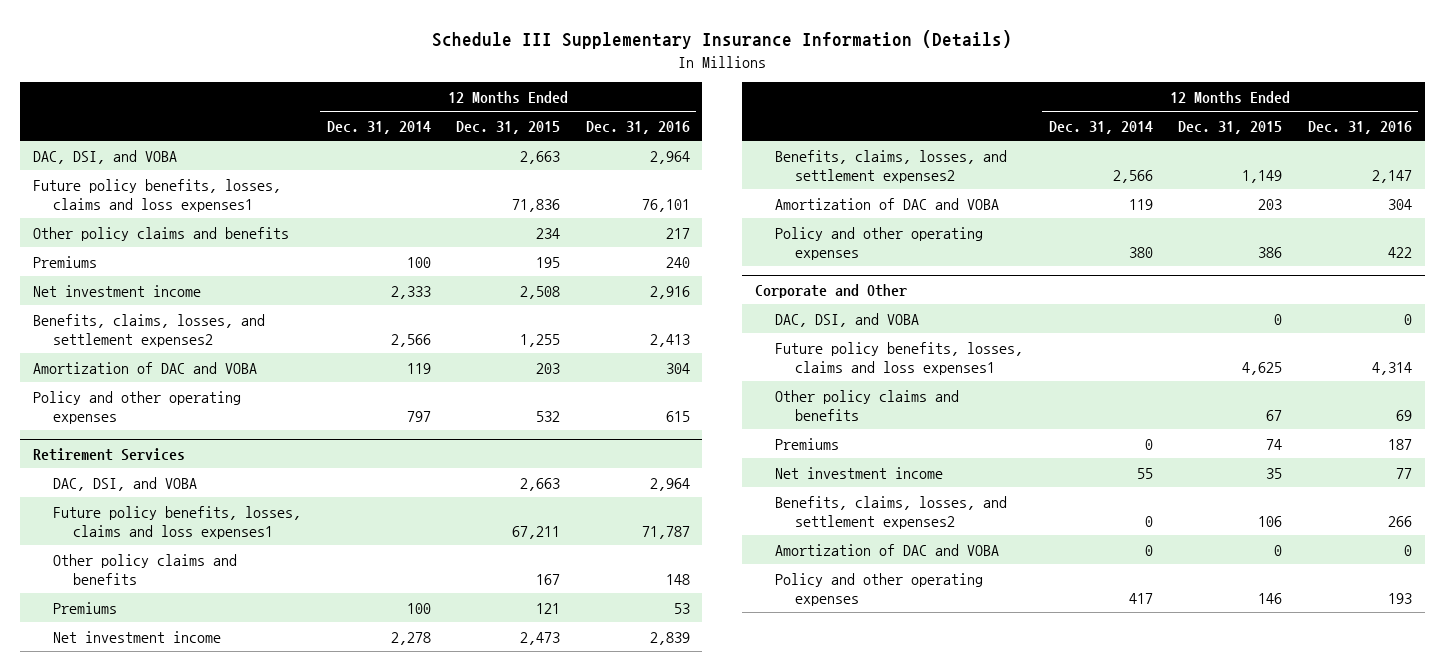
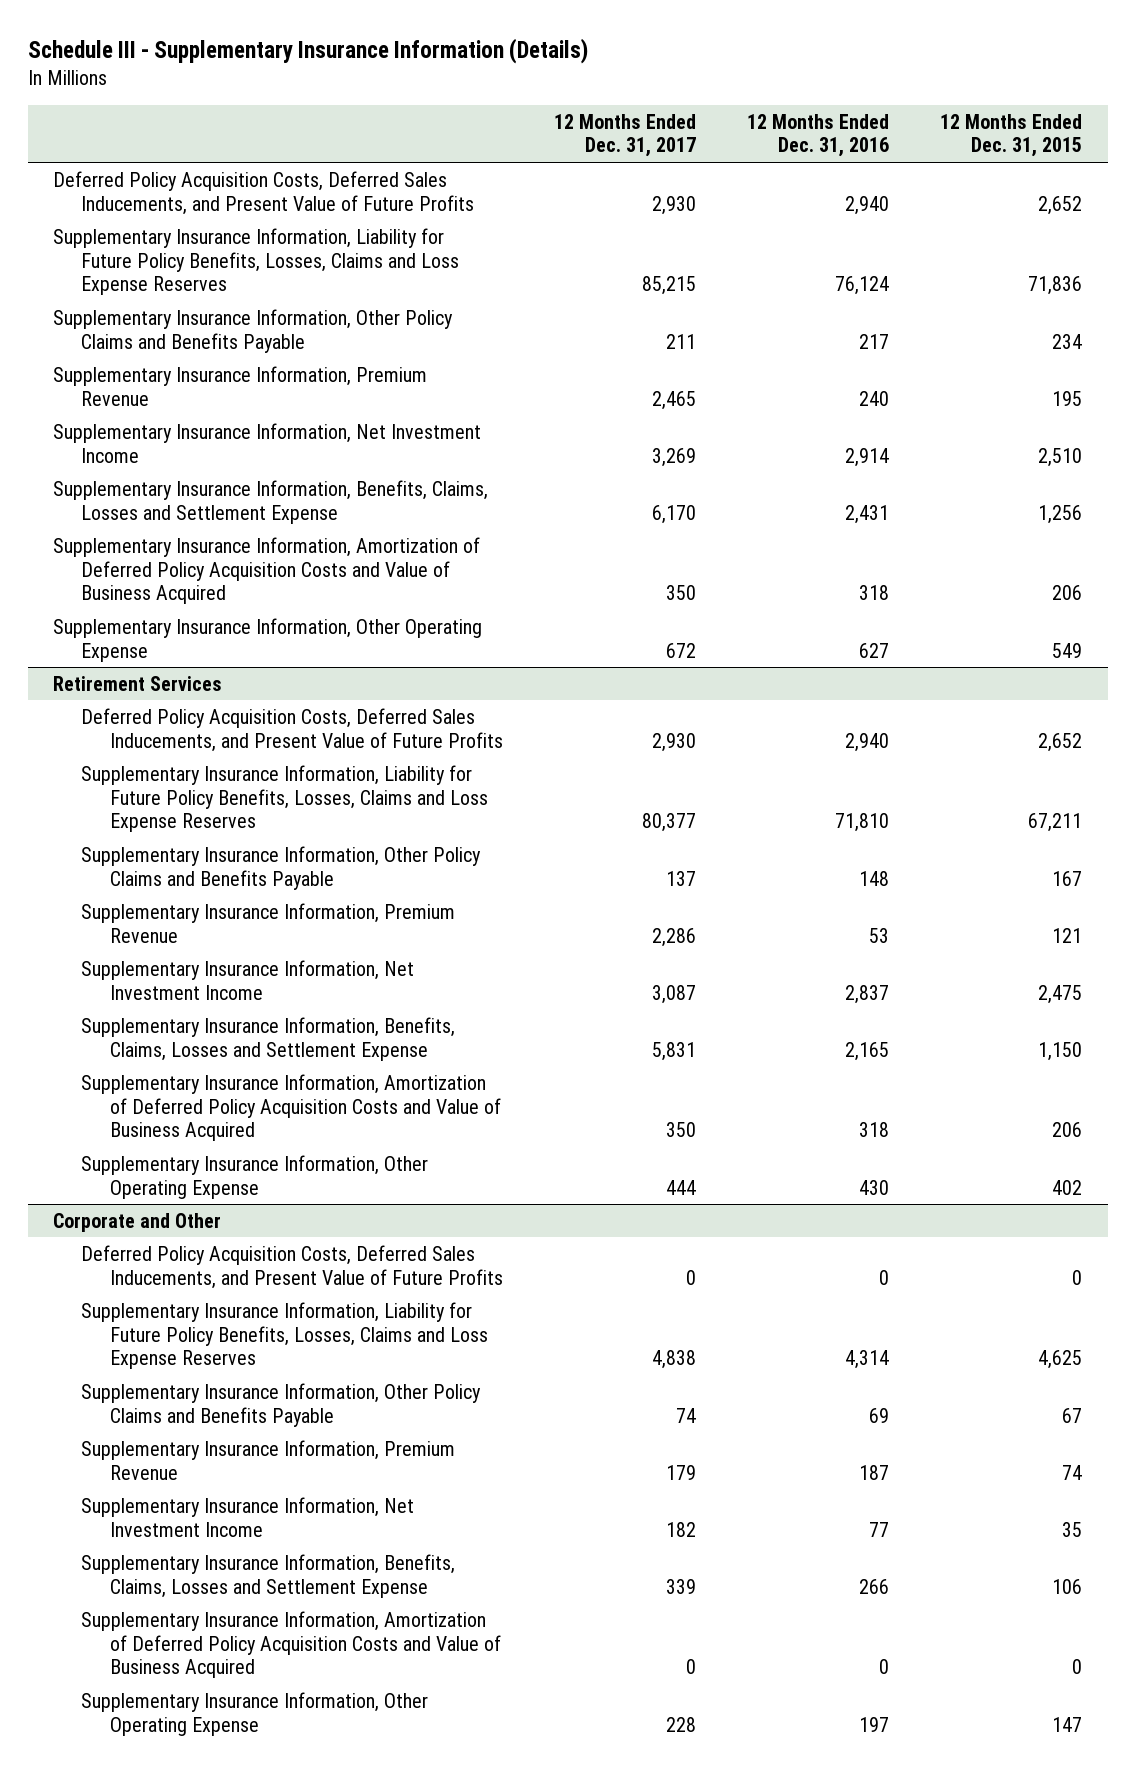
[432,30,1013,50] Schedule III Supplementary Insurance Information (Details) -> [27,38,588,65] Schedule III - Supplementary Insurance Information (Details)
[326,120,431,134] Dec. 31, 2014 -> none
none -> [553,113,696,158] 12 Months Ended Dec. 31, 2017
[33,149,178,164] DAC, DSI, and VOBA -> none
none -> [53,170,475,215] Deferred Policy Acquisition Costs, Deferred Sales Inducements, and Present Value of Future Profits
[33,178,282,212] Future policy benefits, losses, claims and loss expenses1 -> [53,227,460,296] Supplementary Insurance Information, Liability for Future Policy Benefits, Losses, Claims and Loss Expense Reserves
[641,198,690,212] 76,101 -> [834,276,889,296] 76,124
[33,226,290,241] Other policy claims and benefits -> [53,308,454,353] Supplementary Insurance Information, Other Policy Claims and Benefits Payable
[33,255,98,268] Premiums -> [53,365,428,406] Supplementary Insurance Information, Premium Revenue
[33,284,202,297] Net investment income -> [53,422,482,463] Supplementary Insurance Information, Net Investment Income
[520,285,561,299] 2,508 -> [1038,447,1083,467] 2,510
[649,285,690,299] 2,916 -> [844,447,889,467] 2,914
[33,313,266,347] Benefits, claims, losses, and settlement expenses2 -> [53,479,489,524] Supplementary Insurance Information, Benefits, Claims, Losses and Settlement Expense
[520,333,561,347] 1,255 -> [1038,504,1083,524] 1,256
[649,333,690,347] 2,413 -> [844,504,889,524] 2,431
[33,361,258,374] Amortization of DAC and VOBA -> [53,536,481,605] Supplementary Insurance Information, Amortization of Deferred Policy Acquisition Costs and Value of Business Acquired
[536,362,561,374] 203 -> [1052,585,1083,601] 206
[665,362,690,374] 304 -> [858,585,889,601] 318
[33,390,242,424] Policy and other operating expenses -> [53,617,483,662] Supplementary Insurance Information, Other Operating Expense
[536,410,561,422] 532 -> [1052,642,1083,658] 549
[665,410,690,422] 615 -> [858,642,889,658] 627
[53,476,198,491] DAC, DSI, and VOBA -> none
none -> [81,707,503,752] Deferred Policy Acquisition Costs, Deferred Sales Inducements, and Present Value of Future Profits
[53,505,302,539] Future policy benefits, losses, claims and loss expenses1 -> [81,764,488,833] Supplementary Insurance Information, Liability for Future Policy Benefits, Losses, Claims and Loss Expense Reserves
[641,525,690,539] 71,787 -> [834,813,889,833] 71,810
[53,553,238,585] Other policy claims and benefits -> [81,845,482,890] Supplementary Insurance Information, Other Policy Claims and Benefits Payable
[53,601,118,614] Premiums -> [81,902,456,943] Supplementary Insurance Information, Premium Revenue
[53,630,222,643] Net investment income -> [81,959,415,1000] Supplementary Insurance Information, Net Investment Income
[520,631,561,645] 2,473 -> [1038,984,1083,1004] 2,475
[649,631,690,645] 2,839 -> [844,984,889,1004] 2,837
[775,149,1008,183] Benefits, claims, losses, and settlement expenses2 -> [81,1016,456,1061] Supplementary Insurance Information, Benefits, Claims, Losses and Settlement Expense
[1242,169,1283,183] 1,149 -> [1038,1041,1083,1061] 1,150
[1371,169,1412,183] 2,147 -> [844,1041,889,1061] 2,165
[775,197,1000,210] Amortization of DAC and VOBA -> [81,1073,501,1142] Supplementary Insurance Information, Amortization of Deferred Policy Acquisition Costs and Value of Business Acquired
[1258,198,1283,210] 203 -> [1052,1122,1083,1138] 206
[1387,198,1412,210] 304 -> [858,1122,889,1138] 318
[775,226,984,260] Policy and other operating expenses -> [81,1154,429,1199] Supplementary Insurance Information, Other Operating Expense
[1258,246,1283,258] 386 -> [1052,1179,1083,1195] 402
[1387,246,1412,258] 422 -> [858,1179,889,1195] 430
[775,312,920,327] DAC, DSI, and VOBA -> none
none -> [81,1244,503,1289] Deferred Policy Acquisition Costs, Deferred Sales Inducements, and Present Value of Future Profits
[775,341,1024,375] Future policy benefits, losses, claims and loss expenses1 -> [81,1301,488,1370] Supplementary Insurance Information, Liability for Future Policy Benefits, Losses, Claims and Loss Expense Reserves
[775,389,960,421] Other policy claims and benefits -> [81,1382,482,1427] Supplementary Insurance Information, Other Policy Claims and Benefits Payable
[775,437,840,450] Premiums -> [81,1439,456,1480] Supplementary Insurance Information, Premium Revenue
[775,466,944,479] Net investment income -> [81,1496,415,1537] Supplementary Insurance Information, Net Investment Income
[775,495,1008,529] Benefits, claims, losses, and settlement expenses2 -> [81,1553,456,1598] Supplementary Insurance Information, Benefits, Claims, Losses and Settlement Expense
[775,543,1000,556] Amortization of DAC and VOBA -> [81,1610,501,1679] Supplementary Insurance Information, Amortization of Deferred Policy Acquisition Costs and Value of Business Acquired
[775,572,984,606] Policy and other operating expenses -> [81,1691,429,1736] Supplementary Insurance Information, Other Operating Expense
[1258,592,1283,604] 146 -> [1052,1716,1083,1732] 147
[1387,592,1412,604] 193 -> [858,1716,889,1732] 197

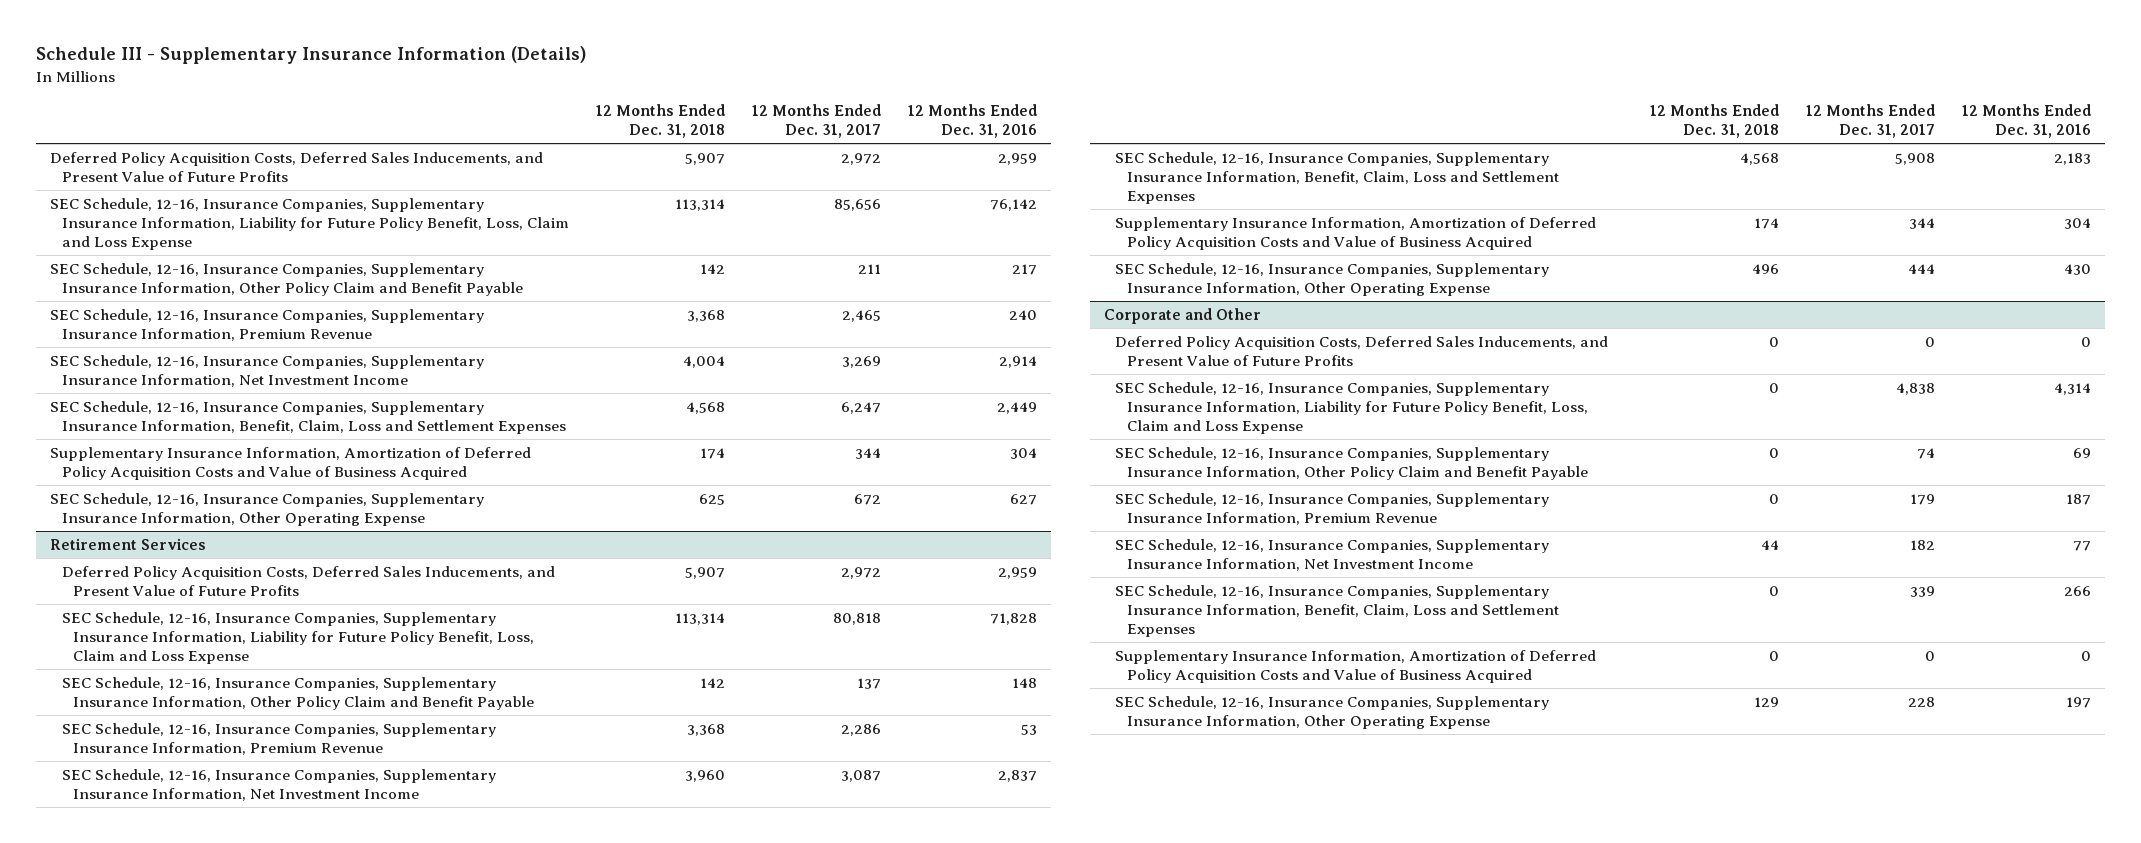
[940,113,1083,158] 12 Months Ended Dec. 31, 2015 -> none
none -> [595,103,725,139] 12 Months Ended Dec. 31, 2018
[651,195,696,215] 2,930 -> [841,152,882,165] 2,972
[844,195,889,215] 2,940 -> [998,152,1038,165] 2,959
[53,227,460,296] Supplementary Insurance Information, Liability for Future Policy Benefits, Losses, Claims and Loss Expense Reserves -> [49,197,569,251] SEC Schedule, 12-16, Insurance Companies, Supplementary Insurance Information, Liability for Future Policy Benefit, Loss, Claim and Loss Expense
[641,276,696,296] 85,215 -> [834,198,882,211] 85,656
[834,276,889,296] 76,124 -> [990,198,1038,211] 76,142
[53,308,454,353] Supplementary Insurance Information, Other Policy Claims and Benefits Payable -> [49,262,523,296] SEC Schedule, 12-16, Insurance Companies, Supplementary Insurance Information, Other Policy Claim and Benefit Payable
[53,365,428,406] Supplementary Insurance Information, Premium Revenue -> [49,308,484,341] SEC Schedule, 12-16, Insurance Companies, Supplementary Insurance Information, Premium Revenue
[53,422,482,463] Supplementary Insurance Information, Net Investment Income -> [49,354,484,387] SEC Schedule, 12-16, Insurance Companies, Supplementary Insurance Information, Net Investment Income
[53,479,489,524] Supplementary Insurance Information, Benefits, Claims, Losses and Settlement Expense -> [49,400,566,434] SEC Schedule, 12-16, Insurance Companies, Supplementary Insurance Information, Benefit, Claim, Loss and Settlement Expenses
[651,504,696,524] 6,170 -> [841,401,882,414] 6,247
[844,504,889,524] 2,431 -> [997,401,1038,414] 2,449
[665,585,696,601] 350 -> [855,447,882,459] 344
[858,585,889,601] 318 -> [1010,447,1038,459] 304
[53,617,483,662] Supplementary Insurance Information, Other Operating Expense -> [49,492,484,526] SEC Schedule, 12-16, Insurance Companies, Supplementary Insurance Information, Other Operating Expense
[651,732,696,752] 2,930 -> [841,566,882,579] 2,972
[844,732,889,752] 2,940 -> [998,566,1038,579] 2,959
[81,764,488,833] Supplementary Insurance Information, Liability for Future Policy Benefits, Losses, Claims and Loss Expense Reserves -> [61,611,535,665] SEC Schedule, 12-16, Insurance Companies, Supplementary Insurance Information, Liability for Future Policy Benefit, Loss, Claim and Loss Expense
[641,813,696,833] 80,377 -> [833,612,882,625] 80,818
[834,813,889,833] 71,810 -> [990,612,1038,625] 71,828
[81,845,482,890] Supplementary Insurance Information, Other Policy Claims and Benefits Payable -> [61,676,535,710] SEC Schedule, 12-16, Insurance Companies, Supplementary Insurance Information, Other Policy Claim and Benefit Payable
[81,902,456,943] Supplementary Insurance Information, Premium Revenue -> [61,722,496,755] SEC Schedule, 12-16, Insurance Companies, Supplementary Insurance Information, Premium Revenue
[81,959,415,1000] Supplementary Insurance Information, Net Investment Income -> [61,768,496,801] SEC Schedule, 12-16, Insurance Companies, Supplementary Insurance Information, Net Investment Income
[81,1016,456,1061] Supplementary Insurance Information, Benefits, Claims, Losses and Settlement Expense -> [1115,151,1560,205] SEC Schedule, 12-16, Insurance Companies, Supplementary Insurance Information, Benefit, Claim, Loss and Settlement Expenses
[651,1041,696,1061] 5,831 -> [1894,152,1935,165] 5,908
[844,1041,889,1061] 2,165 -> [2054,152,2092,165] 2,183
[665,1122,696,1138] 350 -> [1908,217,1935,229] 344
[858,1122,889,1138] 318 -> [2064,217,2092,229] 304
[81,1154,429,1199] Supplementary Insurance Information, Other Operating Expense -> [1115,262,1550,296] SEC Schedule, 12-16, Insurance Companies, Supplementary Insurance Information, Other Operating Expense
[81,1301,488,1370] Supplementary Insurance Information, Liability for Future Policy Benefits, Losses, Claims and Loss Expense Reserves -> [1115,381,1589,435] SEC Schedule, 12-16, Insurance Companies, Supplementary Insurance Information, Liability for Future Policy Benefit, Loss, Claim and Loss Expense
[81,1382,482,1427] Supplementary Insurance Information, Other Policy Claims and Benefits Payable -> [1115,446,1589,480] SEC Schedule, 12-16, Insurance Companies, Supplementary Insurance Information, Other Policy Claim and Benefit Payable
[81,1439,456,1480] Supplementary Insurance Information, Premium Revenue -> [1115,492,1550,525] SEC Schedule, 12-16, Insurance Companies, Supplementary Insurance Information, Premium Revenue
[81,1496,415,1537] Supplementary Insurance Information, Net Investment Income -> [1115,538,1550,571] SEC Schedule, 12-16, Insurance Companies, Supplementary Insurance Information, Net Investment Income
[81,1553,456,1598] Supplementary Insurance Information, Benefits, Claims, Losses and Settlement Expense -> [1115,584,1560,638] SEC Schedule, 12-16, Insurance Companies, Supplementary Insurance Information, Benefit, Claim, Loss and Settlement Expenses
[81,1691,429,1736] Supplementary Insurance Information, Other Operating Expense -> [1115,695,1550,729] SEC Schedule, 12-16, Insurance Companies, Supplementary Insurance Information, Other Operating Expense

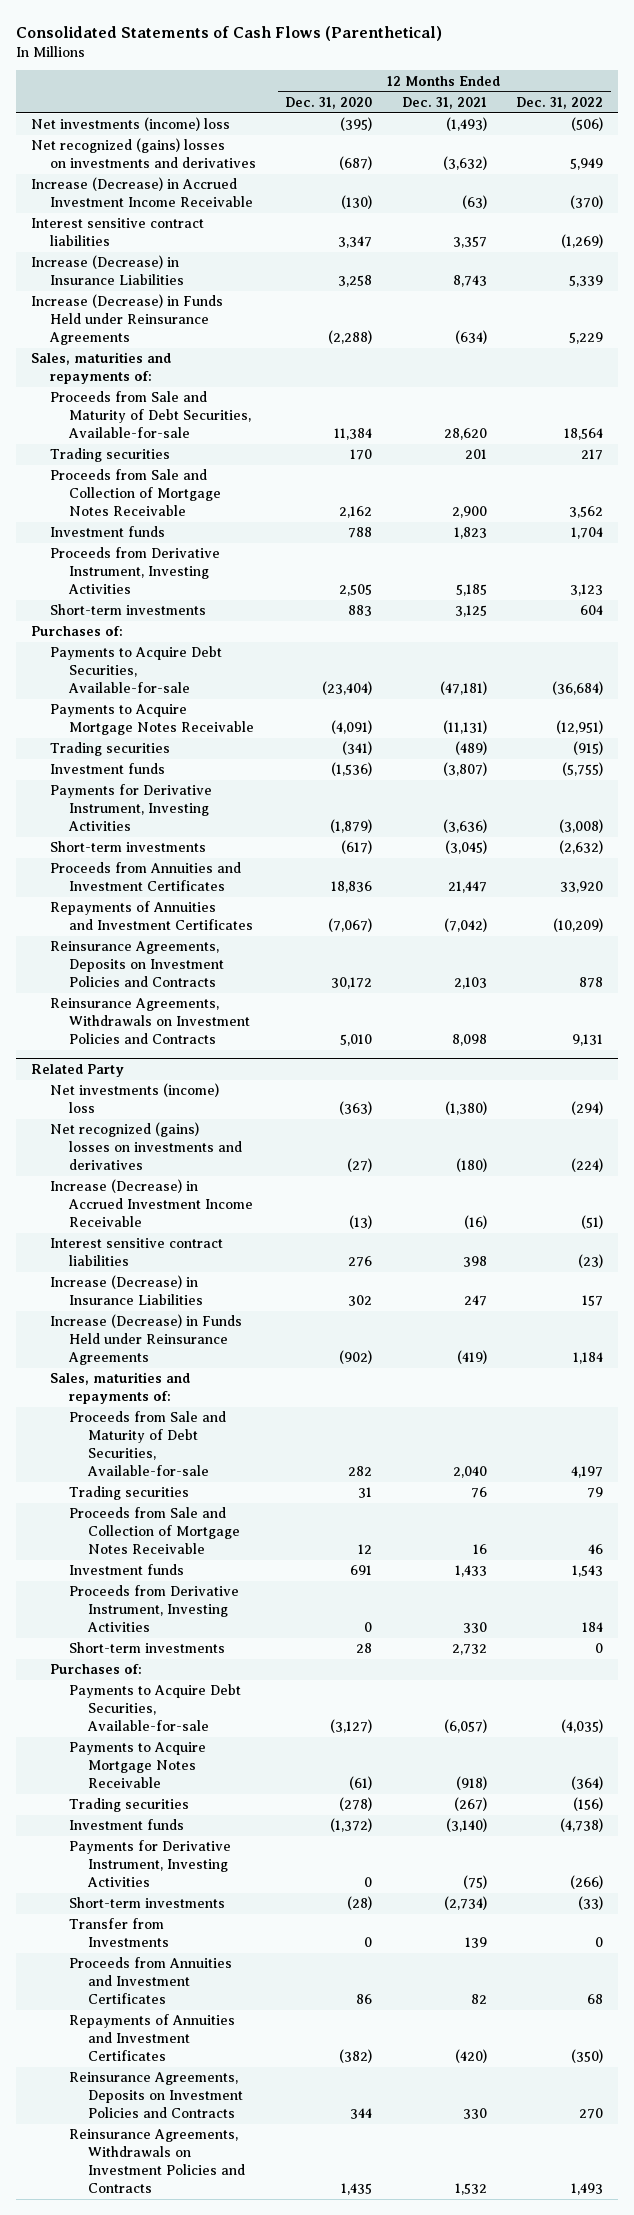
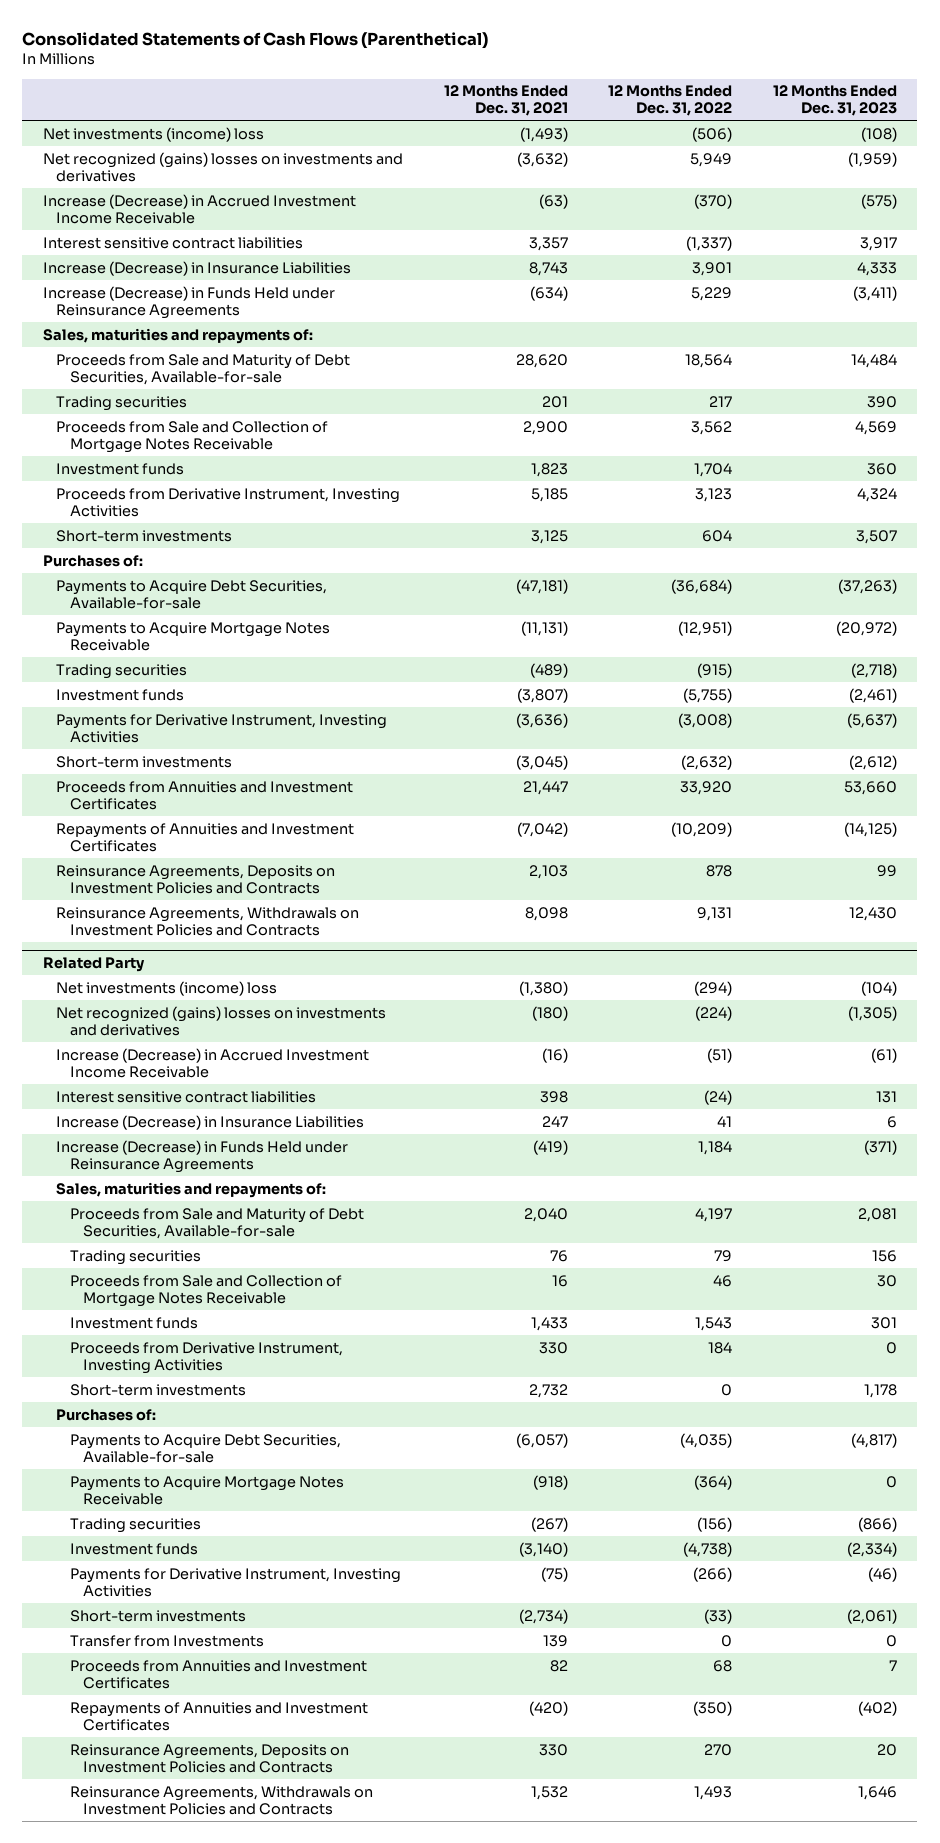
[285,97,373,110] Dec. 31, 2020 -> none
none -> [772,85,897,117] 12 Months Ended Dec. 31, 2023
[561,234,604,249] (1,269) -> [686,235,733,251] (1,337)
[569,275,604,288] 5,339 -> [692,261,733,276] 3,901
[578,1254,604,1269] (23) -> [704,1089,733,1105] (24)
[582,1295,604,1307] 157 -> [717,1115,733,1127] 41

